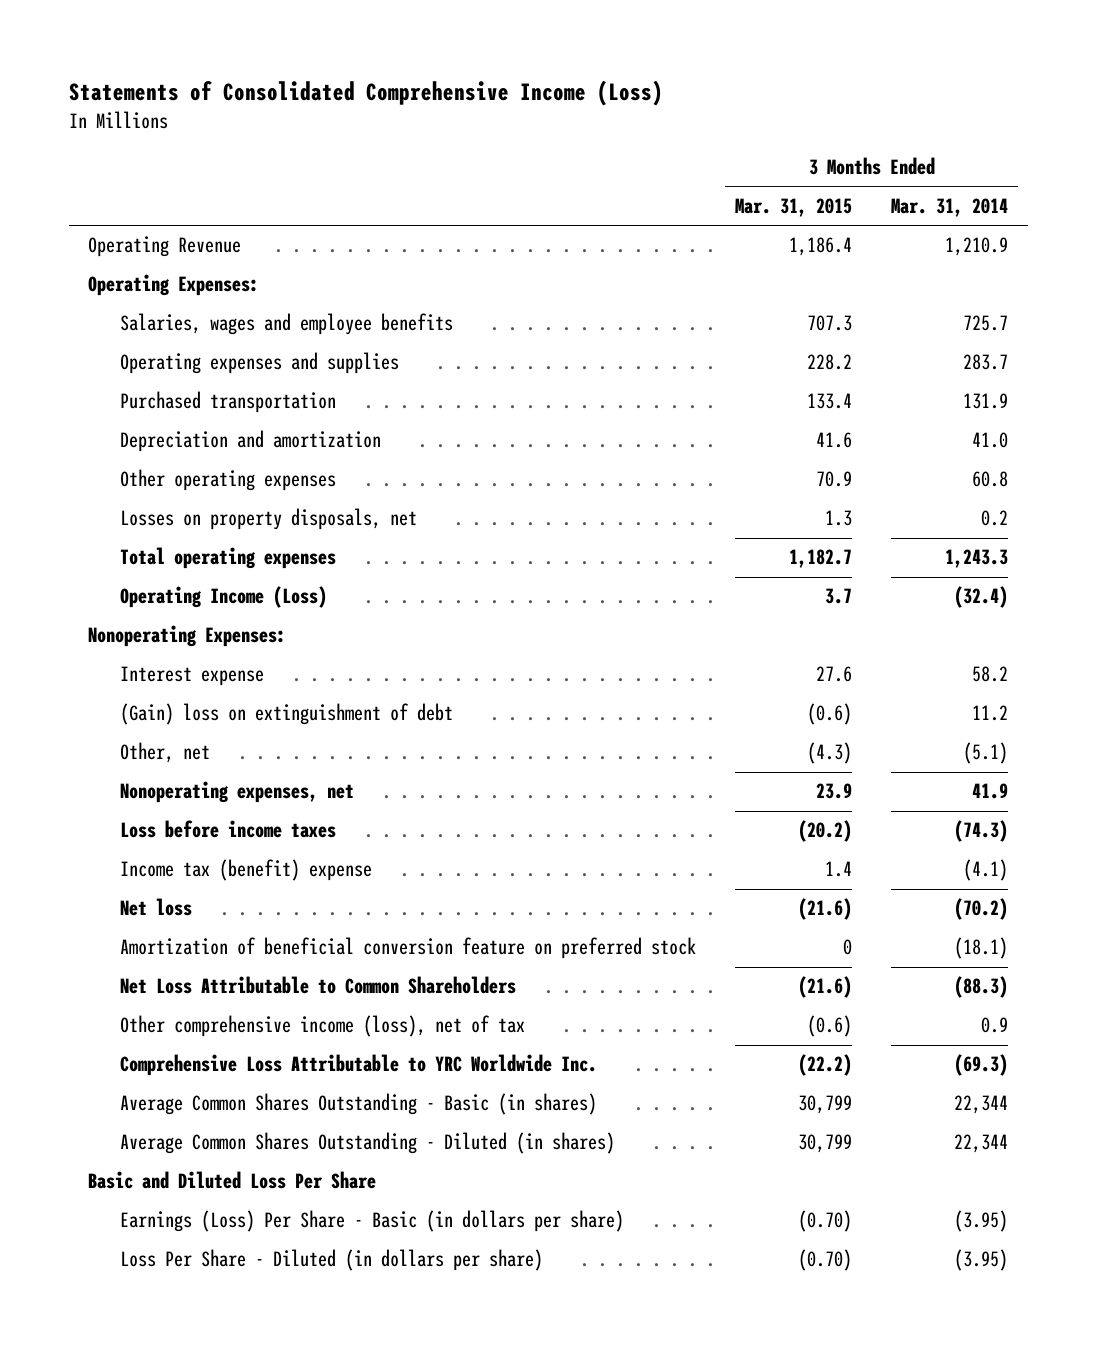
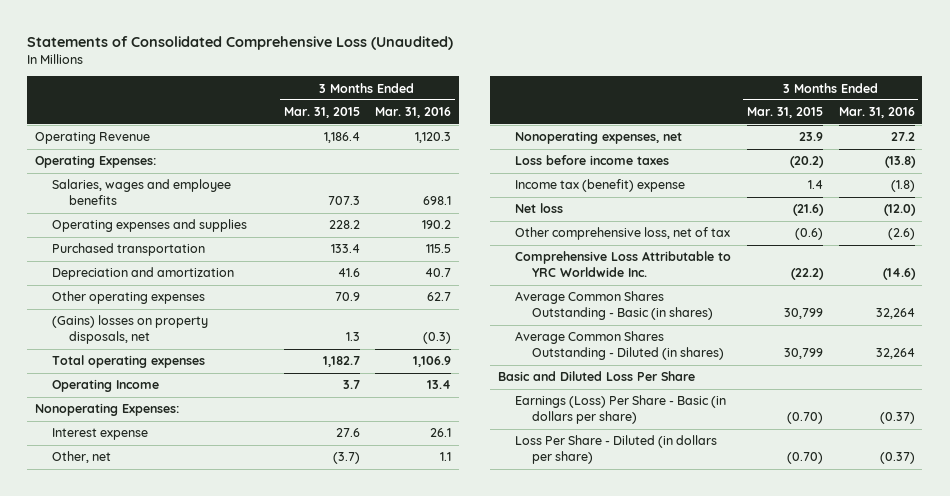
[68,80,663,107] Statements of Consolidated Comprehensive Income (Loss) -> [27,35,454,50] Statements of Consolidated Comprehensive Loss (Unaudited)
[891,198,1009,218] Mar. 31, 2014 -> none
none -> [375,107,452,119] Mar. 31, 2016
[119,508,417,531] Losses on property disposals, net -> [51,315,208,345] (Gains) losses on property disposals, net
[119,586,327,609] Operating Income (Loss) -> [51,379,159,393] Operating Income
[119,703,453,726] (Gain) loss on extinguishment of debt -> none
[807,742,853,765] (4.3) -> [332,452,360,465] (3.7)
[119,937,696,960] Amortization of beneficial conversion feature on preferred stock -> none
[119,976,516,995] Net Loss Attributable to Common Shareholders -> none
[119,1015,525,1038] Other comprehensive income (loss), net of tax -> [515,227,731,241] Other comprehensive loss, net of tax

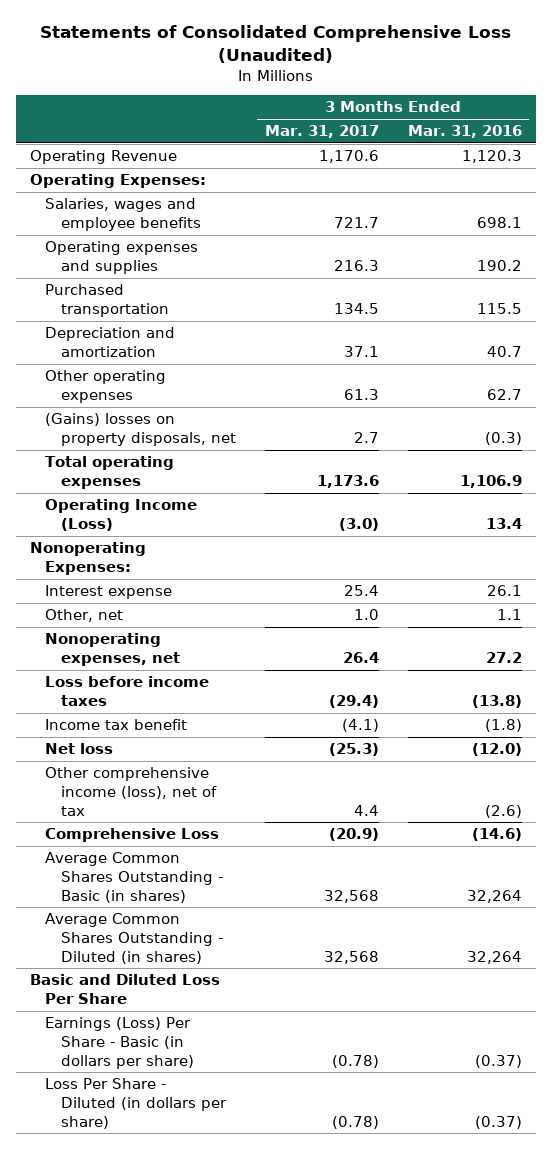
[283,107,360,119] Mar. 31, 2015 -> none
none -> [264,125,379,139] Mar. 31, 2017
[51,379,159,393] Operating Income -> [45,499,198,532] Operating Income (Loss)
[515,179,686,193] Income tax (benefit) expense -> [45,719,188,731] Income tax benefit
[515,227,731,241] Other comprehensive loss, net of tax -> [45,767,217,816] Other comprehensive income (loss), net of tax
[515,251,732,278] Comprehensive Loss Attributable to YRC Worldwide Inc. -> [45,828,220,843] Comprehensive Loss

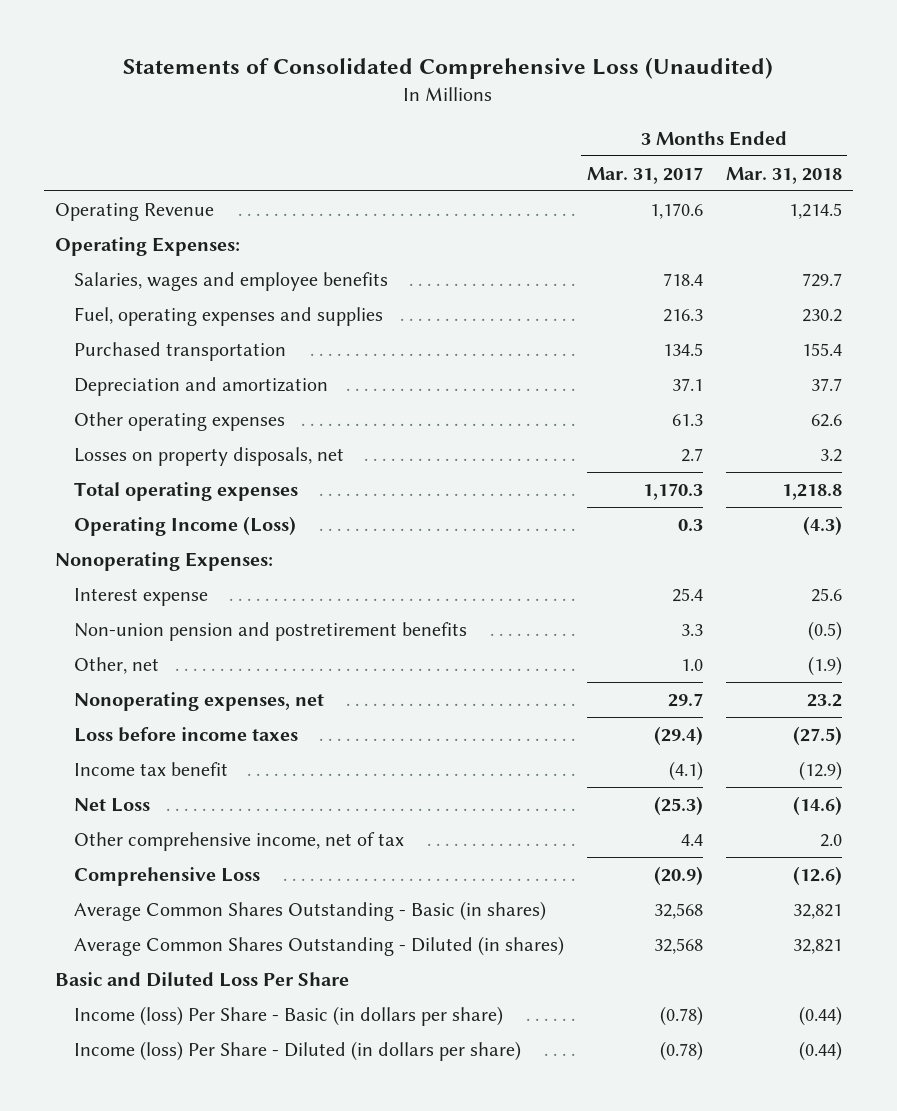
[407,125,522,139] Mar. 31, 2016 -> none
none -> [725,166,842,184] Mar. 31, 2018
[333,217,379,229] 721.7 -> [662,272,703,286] 718.4
[45,241,199,275] Operating expenses and supplies -> [73,306,383,326] Fuel, operating expenses and supplies
[45,413,236,447] (Gains) losses on property disposals, net -> [73,446,344,466] Losses on property disposals, net
[316,475,379,489] 1,173.6 -> [642,482,703,500] 1,170.3
[338,518,379,532] (3.0) -> [677,518,703,531] 0.3
none -> [73,621,467,641] Non-union pension and postretirement benefits
[342,652,379,664] 26.4 -> [667,692,703,707] 29.7
[45,743,114,755] Net loss -> [73,797,150,812] Net Loss
[45,767,217,816] Other comprehensive income (loss), net of tax -> [73,831,404,851] Other comprehensive income, net of tax
[45,1017,194,1069] Earnings (Loss) Per Share - Basic (in dollars per share) -> [73,1005,503,1026] Income (loss) Per Share - Basic (in dollars per share)
[45,1078,227,1129] Loss Per Share - Diluted (in dollars per share) -> [73,1040,521,1061] Income (loss) Per Share - Diluted (in dollars per share)

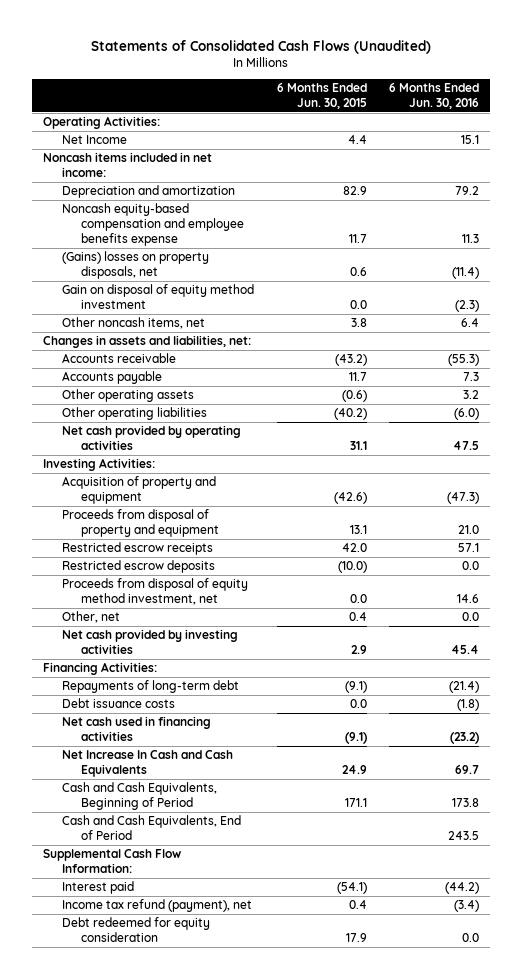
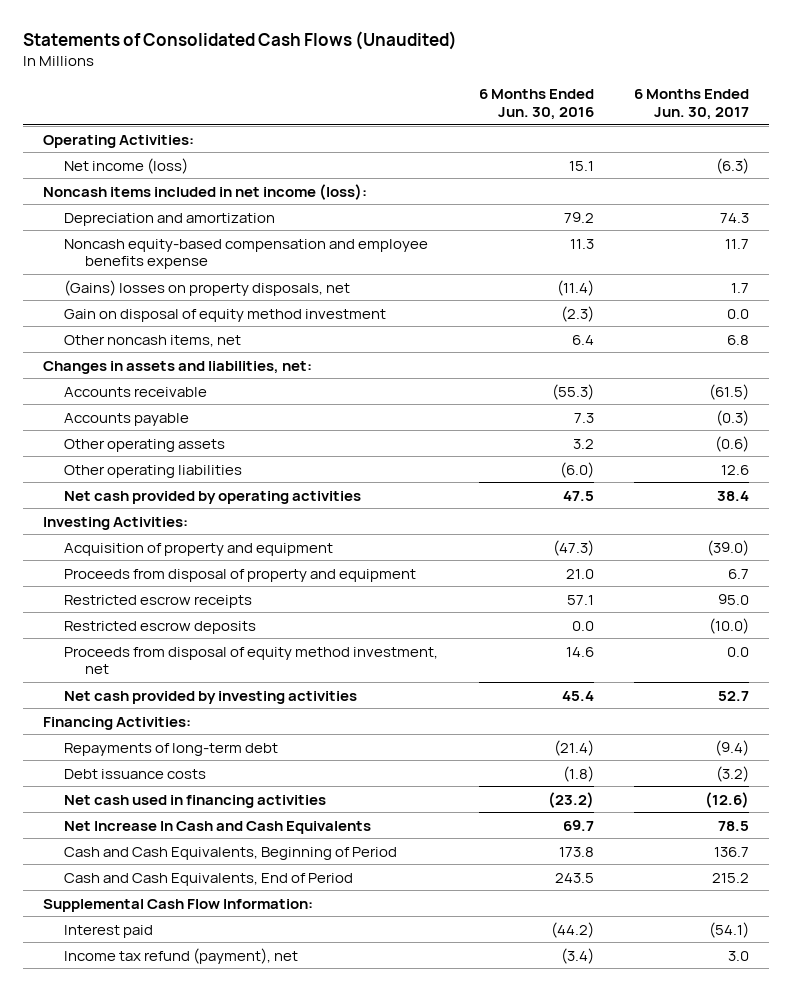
[276,82,367,109] 6 Months Ended Jun. 30, 2015 -> none
none -> [633,89,749,120] 6 Months Ended Jun. 30, 2017
[62,135,128,145] Net Income -> [64,157,189,174] Net income (loss)
[43,152,213,178] Noncash items included in net income: -> [43,183,368,200] Noncash items included in net income (loss):
[62,611,121,624] Other, net -> none
[62,917,211,943] Debt redeemed for equity consideration -> none

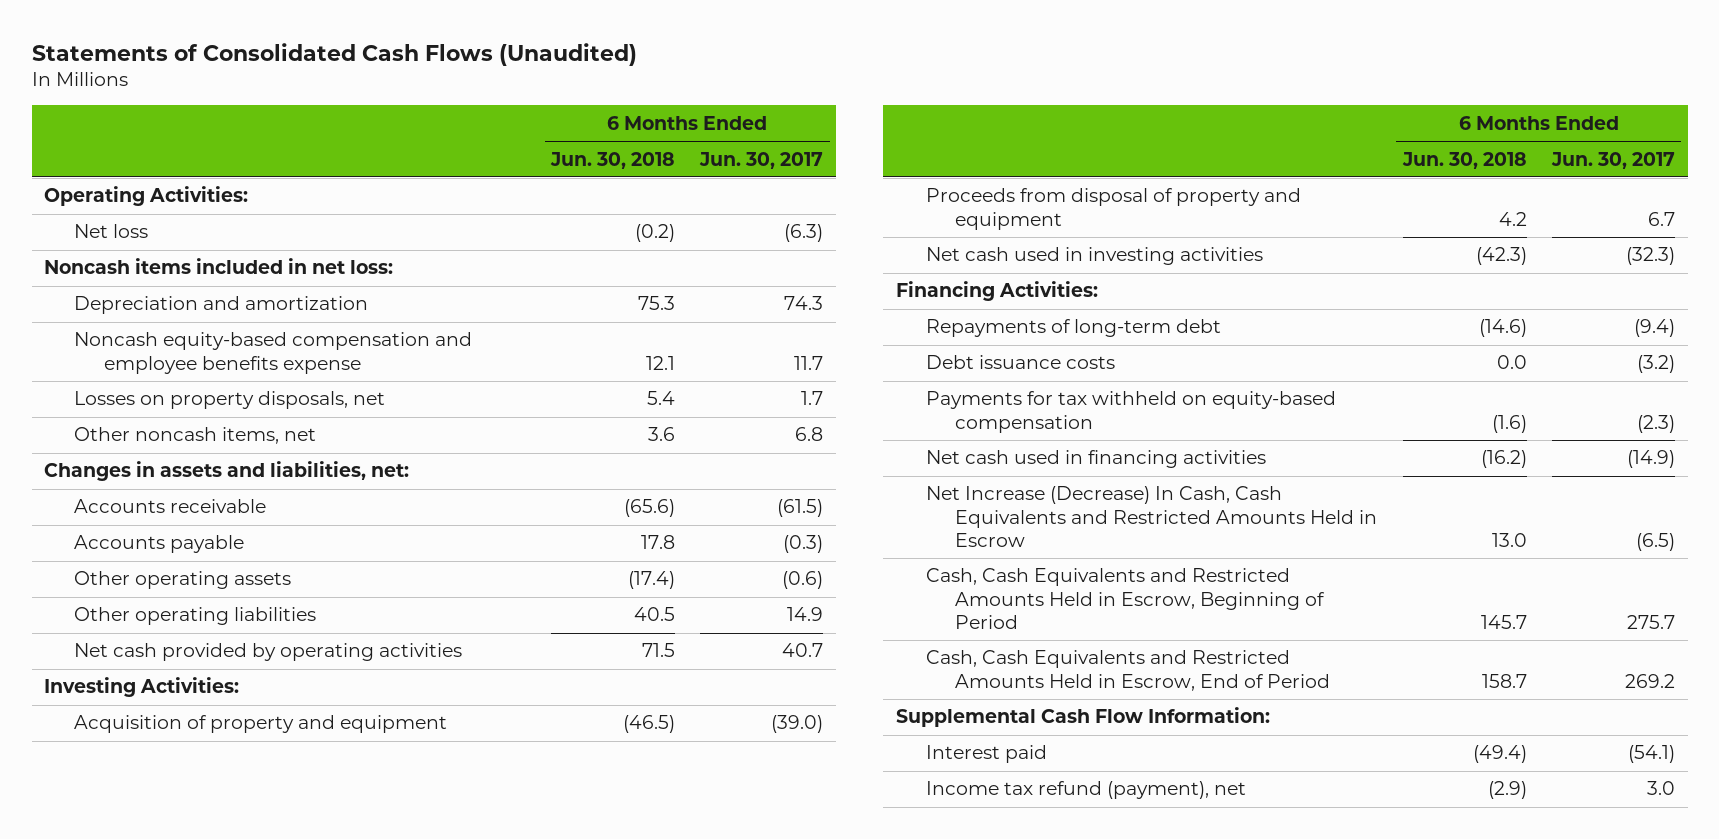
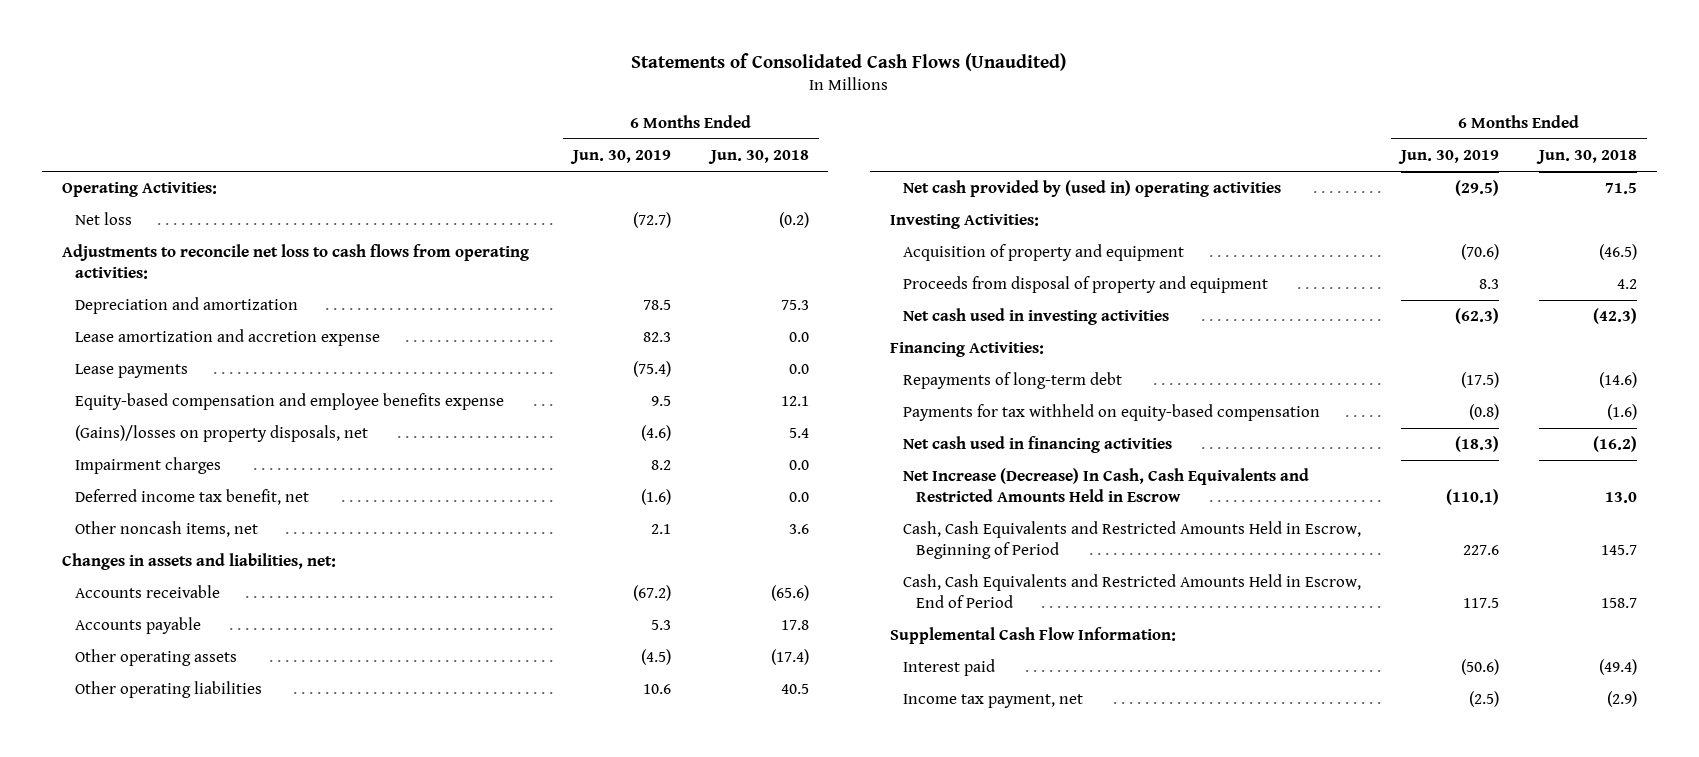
[699,151,824,169] Jun. 30, 2017 -> none
none -> [569,150,671,165] Jun. 30, 2019
[44,258,394,275] Noncash items included in net loss: -> [61,244,529,280] Adjustments to reconcile net loss to cash flows from operating activities:
none -> [74,329,380,347] Lease amortization and accretion expense
none -> [74,364,188,379] Lease payments
[73,332,472,374] Noncash equity-based compensation and employee benefits expense -> [74,393,504,411] Equity-based compensation and employee benefits expense
[73,391,385,410] Losses on property disposals, net -> [74,425,368,443] (Gains)/losses on property disposals, net
none -> [74,457,221,475] Impairment charges
none -> [74,489,309,506] Deferred income tax benefit, net
[73,643,462,662] Net cash provided by operating activities -> [903,180,1282,198] Net cash provided by (used in) operating activities
[925,355,1115,370] Debt issuance costs -> none
[925,781,1246,800] Income tax refund (payment), net -> [903,694,1084,709] Income tax payment, net

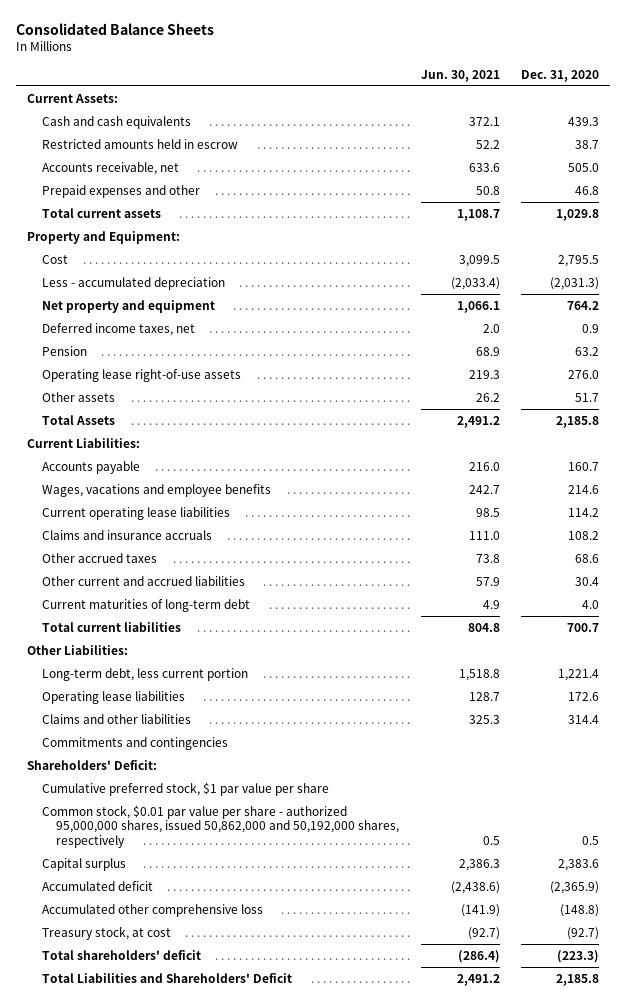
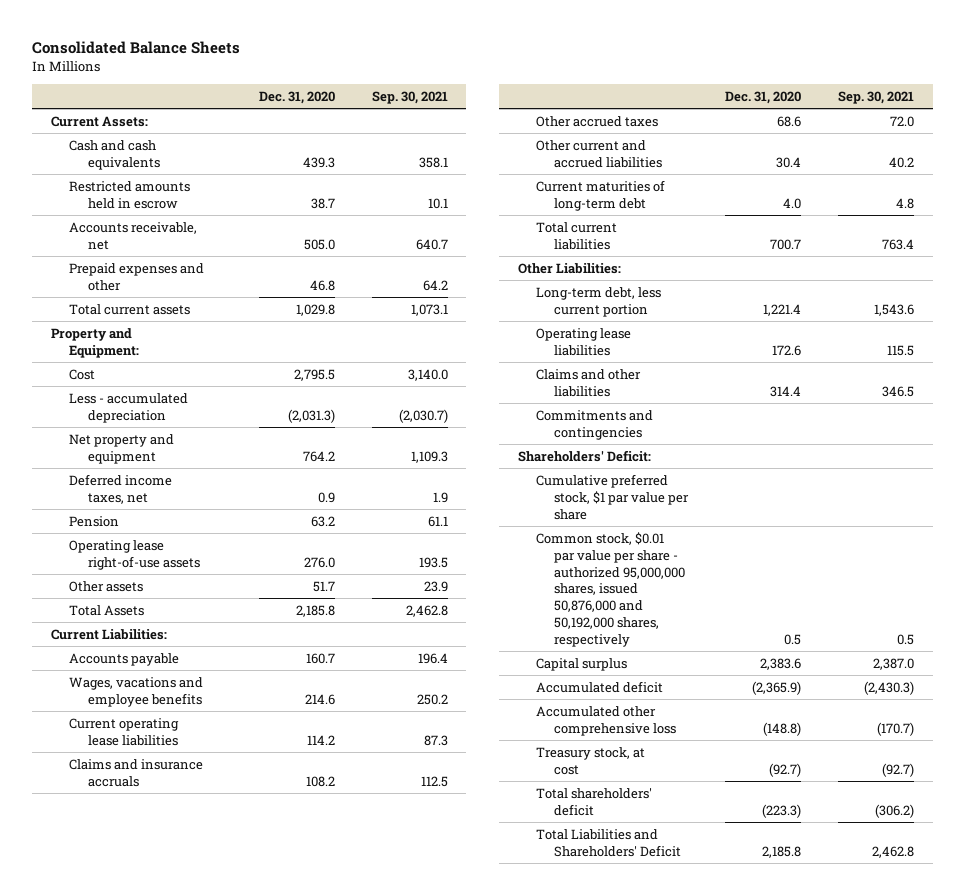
[420,69,500,82] Jun. 30, 2021 -> none
none -> [371,90,448,104] Sep. 30, 2021
[41,804,400,849] Common stock, $0.01 par value per share - authorized 95,000,000 shares, issued 50,862,000 and 50,192,000 shares, respectively -> [536,531,686,648] Common stock, $0.01 par value per share - authorized 95,000,000 shares, issued 50,876,000 and 50,192,000 shares, respectively

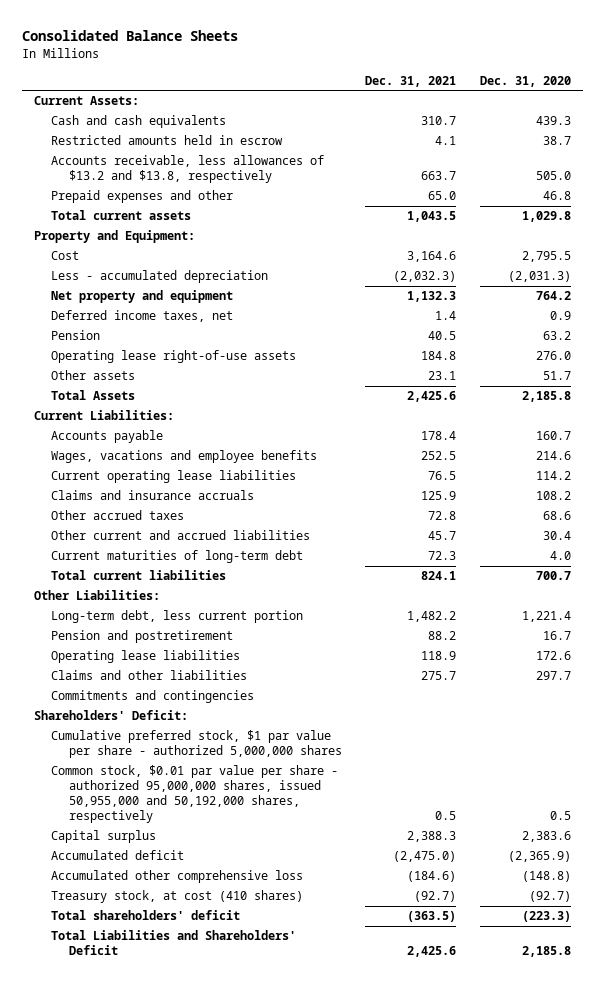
[371,90,448,104] Sep. 30, 2021 -> none
none -> [365,75,457,87] Dec. 31, 2021
[69,221,198,250] Accounts receivable, net -> [51,155,325,184] Accounts receivable, less allowances of $13.2 and $13.8, respectively
none -> [51,630,234,644] Pension and postretirement
[770,385,802,397] 314.4 -> [535,671,571,681] 297.7
[536,473,690,520] Cumulative preferred stock, $1 par value per share -> [51,730,342,759] Cumulative preferred stock, $1 par value per share - authorized 5,000,000 shares
[536,531,686,648] Common stock, $0.01 par value per share - authorized 95,000,000 shares, issued 50,876,000 and 50,192,000 shares, respectively -> [51,765,339,824] Common stock, $0.01 par value per share - authorized 95,000,000 shares, issued 50,955,000 and 50,192,000 shares, respectively
[536,746,646,775] Treasury stock, at cost -> [51,890,304,904] Treasury stock, at cost (410 shares)

